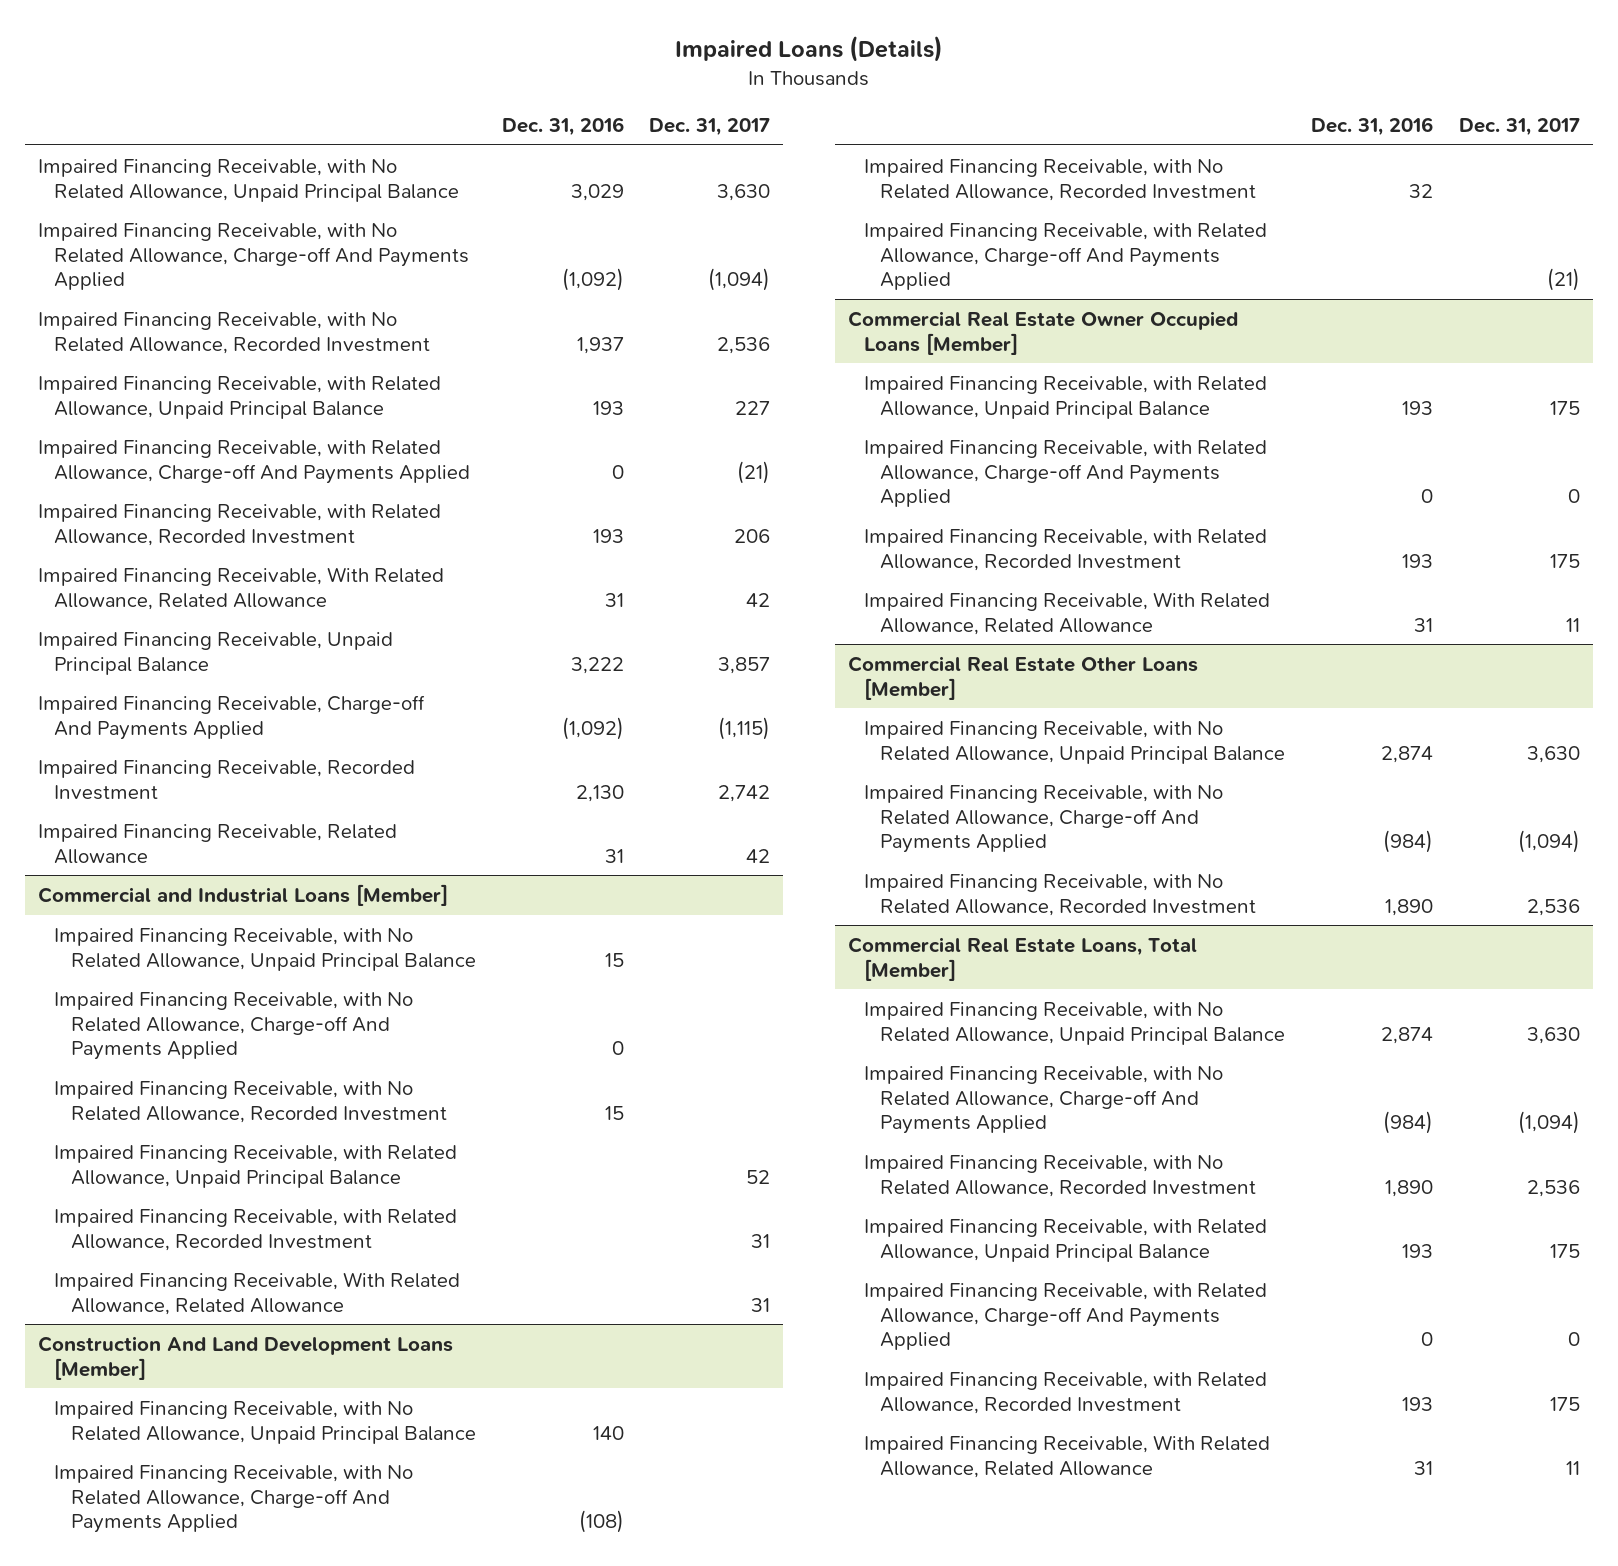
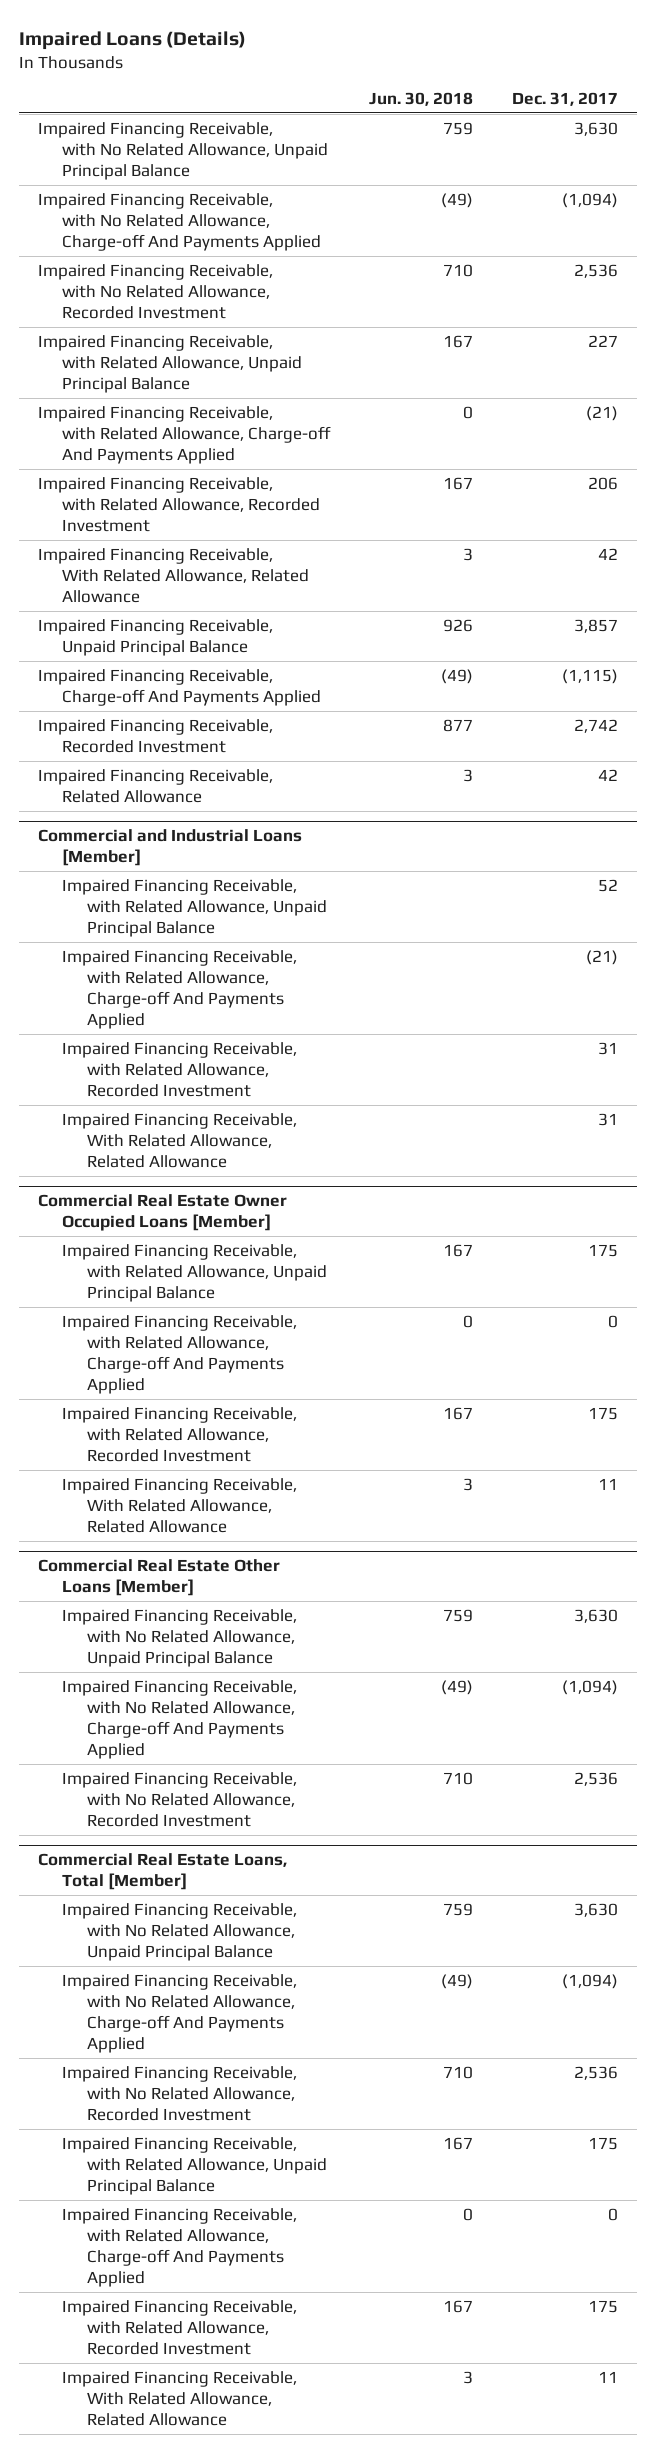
[501,116,624,136] Dec. 31, 2016 -> none
none -> [369,92,474,107] Jun. 30, 2018
[54,927,476,971] Impaired Financing Receivable, with No Related Allowance, Unpaid Principal Balance -> none
[54,991,414,1061] Impaired Financing Receivable, with No Related Allowance, Charge-off And Payments Applied -> none
[54,1080,447,1123] Impaired Financing Receivable, with No Related Allowance, Recorded Investment -> none
none -> [62,949,298,1030] Impaired Financing Receivable, with Related Allowance, Charge-off And Payments Applied
[38,1335,454,1380] Construction And Land Development Loans [Member] -> none
[54,1400,476,1444] Impaired Financing Receivable, with No Related Allowance, Unpaid Principal Balance -> none
[54,1464,414,1534] Impaired Financing Receivable, with No Related Allowance, Charge-off And Payments Applied -> none
[863,158,1256,201] Impaired Financing Receivable, with No Related Allowance, Recorded Investment -> none
[863,222,1267,291] Impaired Financing Receivable, with Related Allowance, Charge-off And Payments Applied -> none

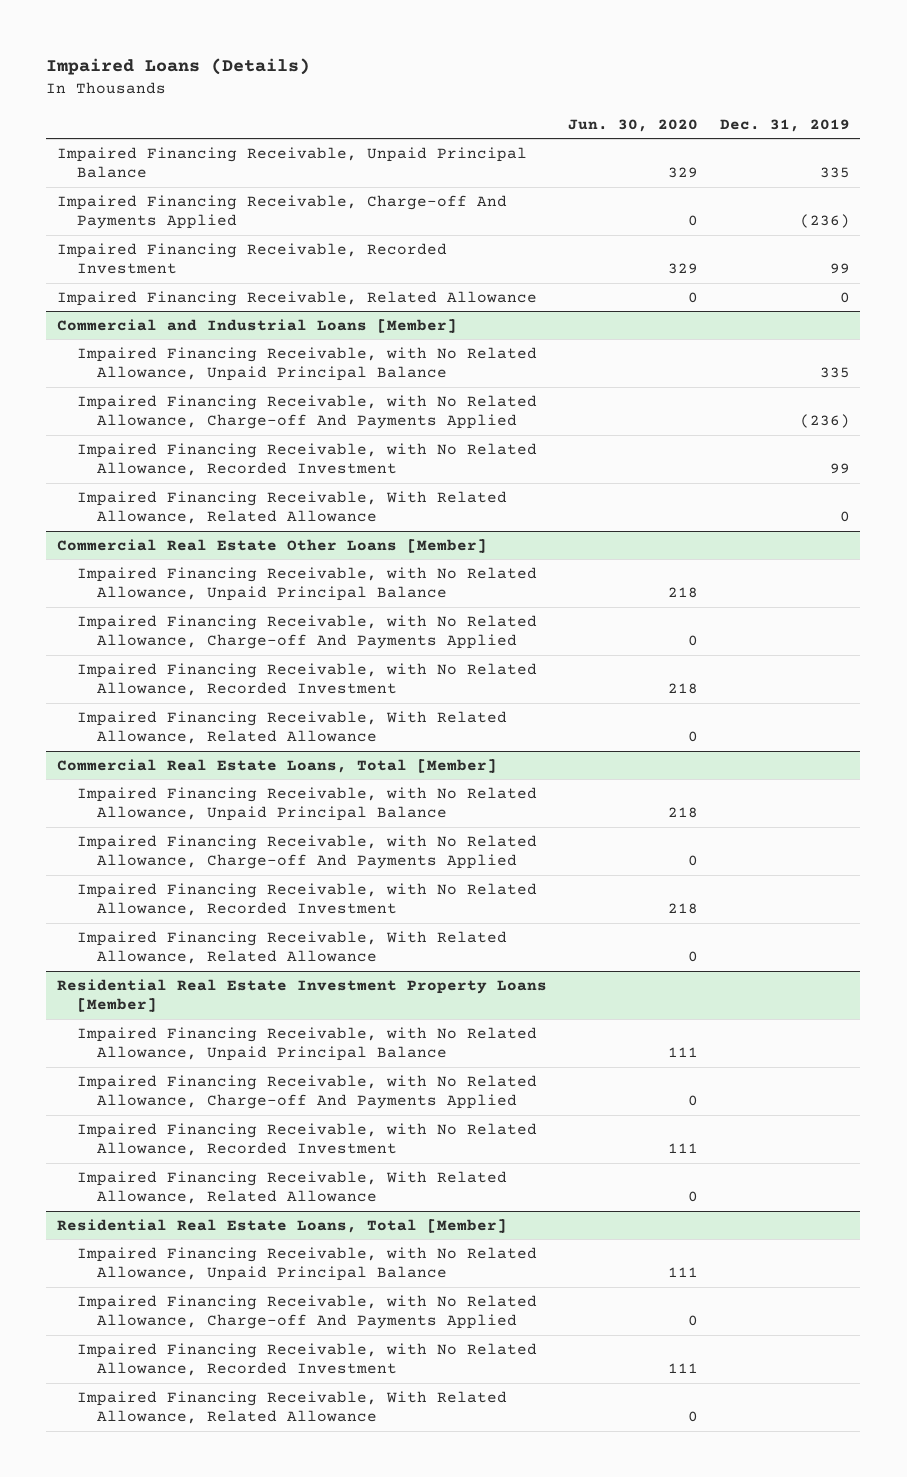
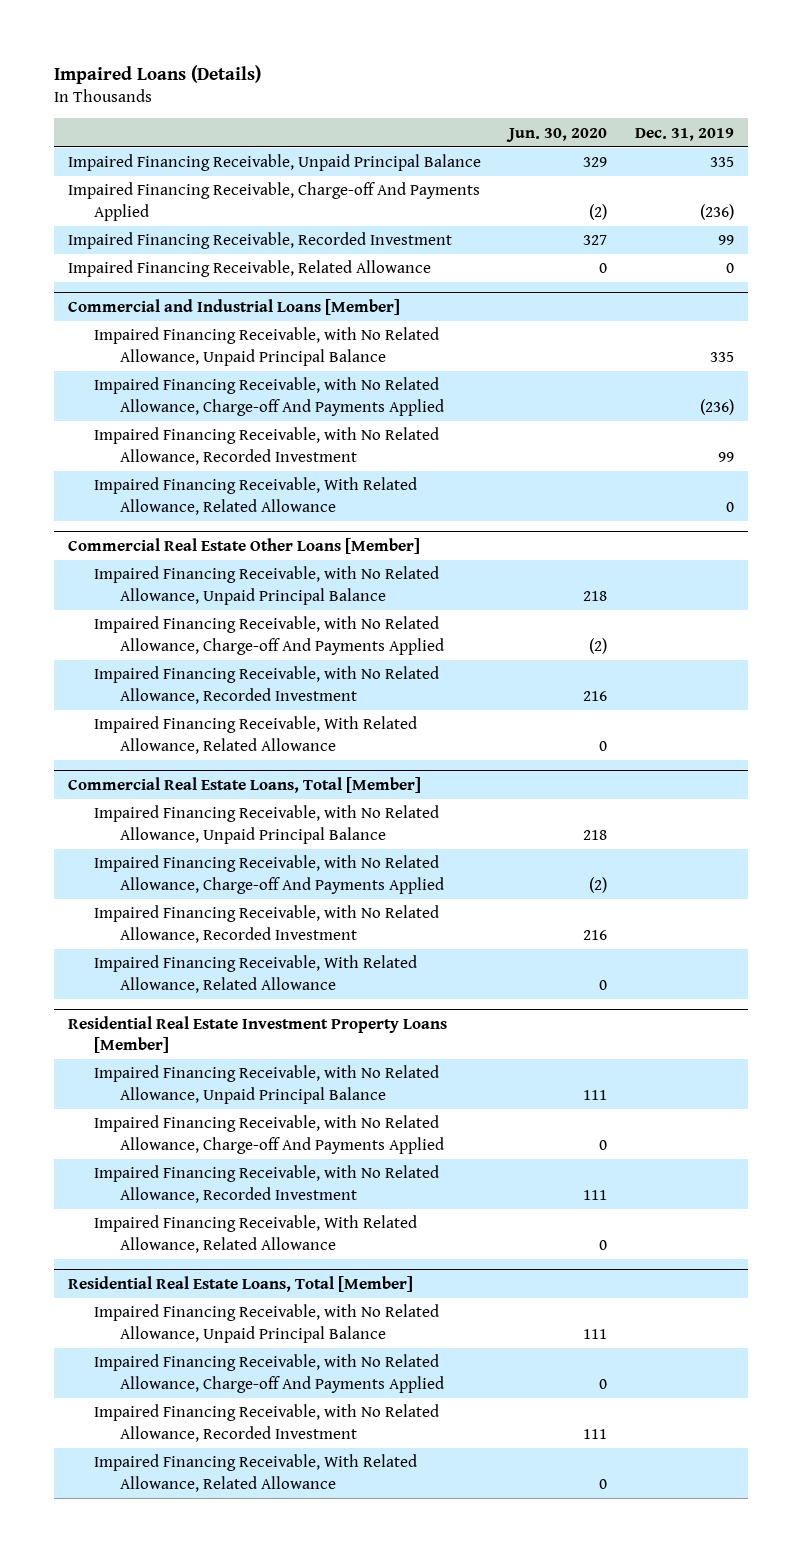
[688,215,699,227] 0 -> [588,203,607,220] (2)
[668,263,699,275] 329 -> [582,235,607,246] 327
[688,635,699,647] 0 -> [588,637,607,654] (2)
[668,683,699,695] 218 -> [582,690,607,701] 216
[688,855,699,867] 0 -> [588,876,607,893] (2)
[668,903,699,915] 218 -> [582,929,607,940] 216

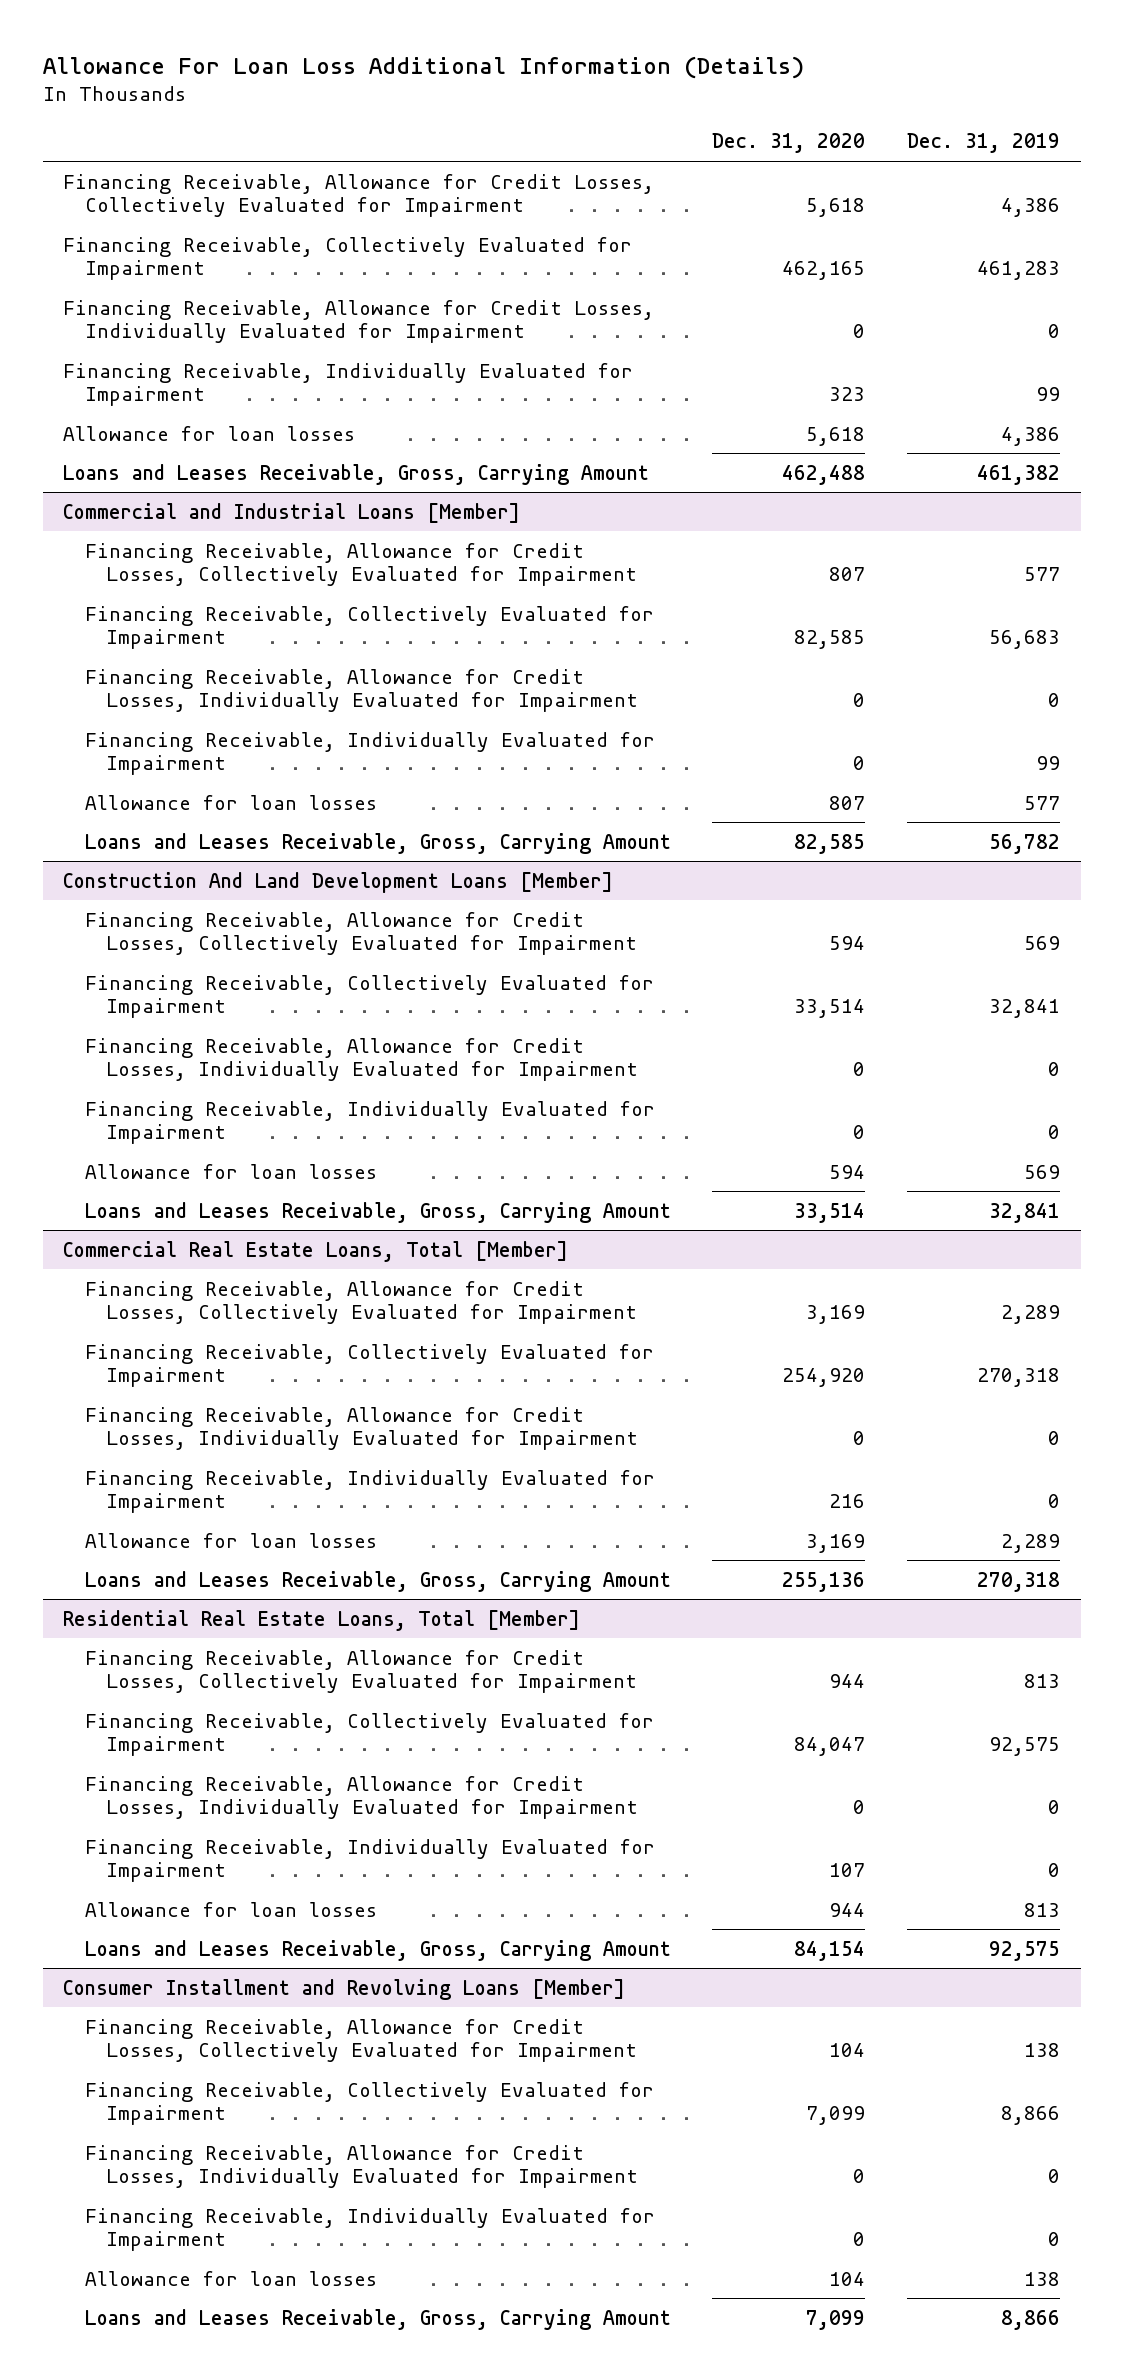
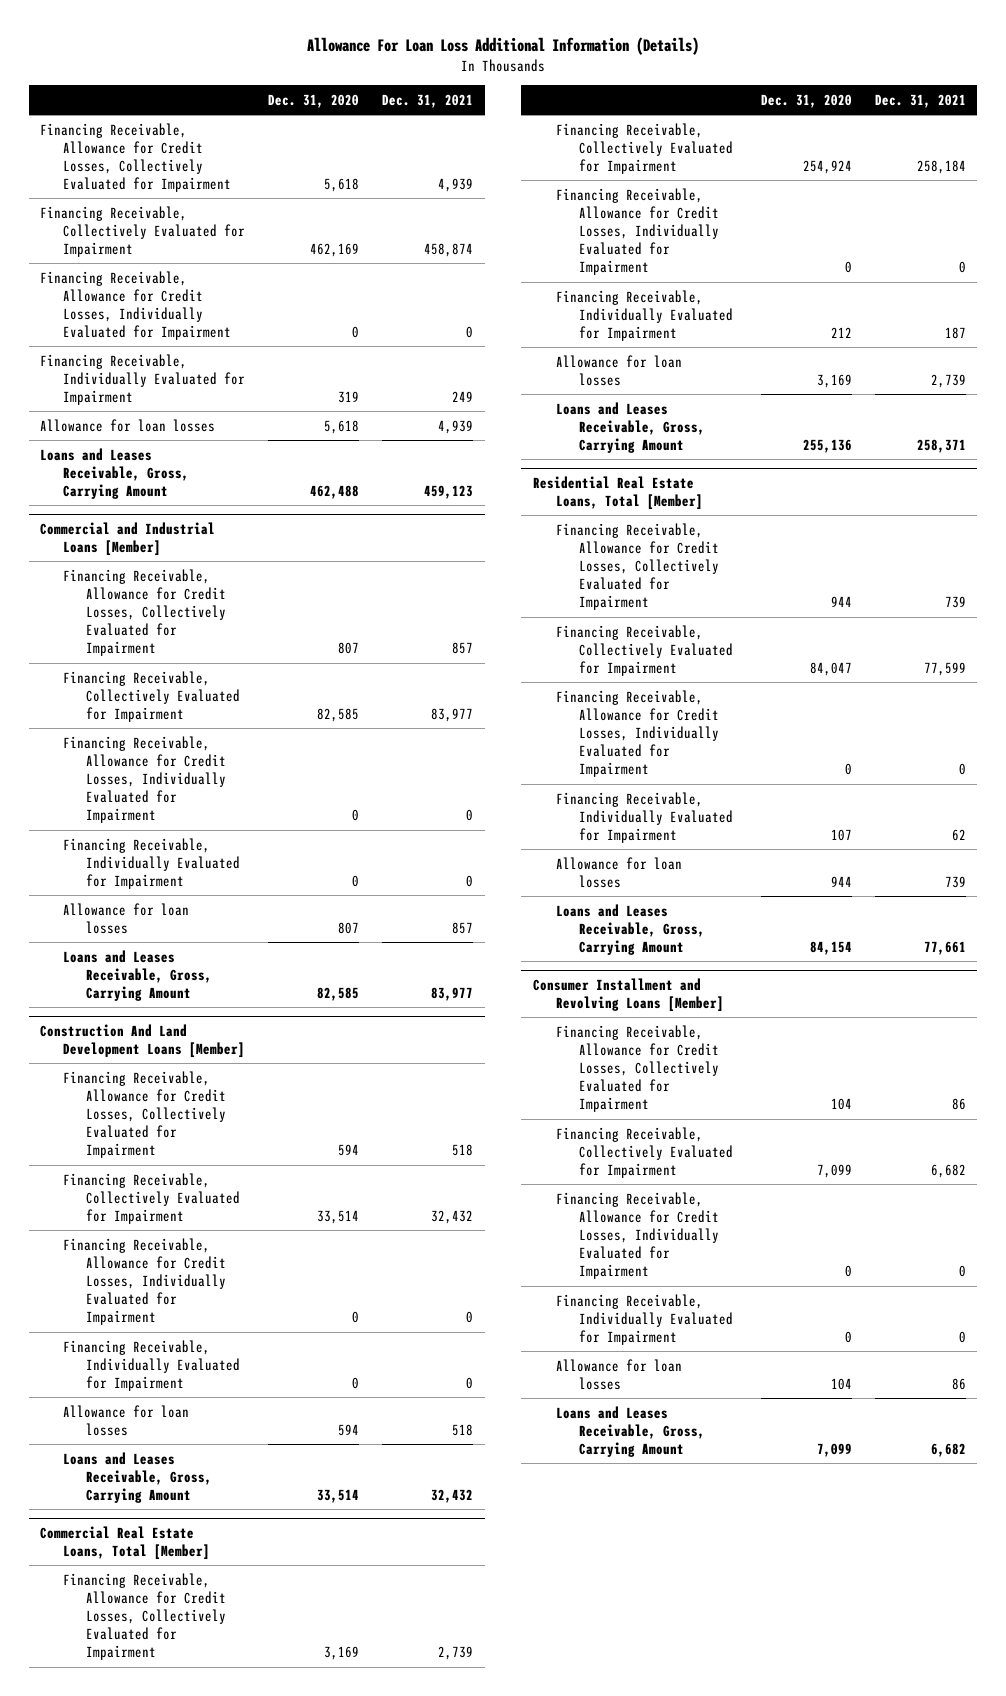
[907,133,1061,154] Dec. 31, 2019 -> none
none -> [382,93,474,108] Dec. 31, 2021
[782,261,866,281] 462,165 -> [310,242,360,257] 462,169
[829,387,866,402] 323 -> [338,390,360,403] 319
[782,1368,866,1388] 254,920 -> [802,159,852,174] 254,924
[829,1494,866,1509] 216 -> [830,326,852,338] 212

